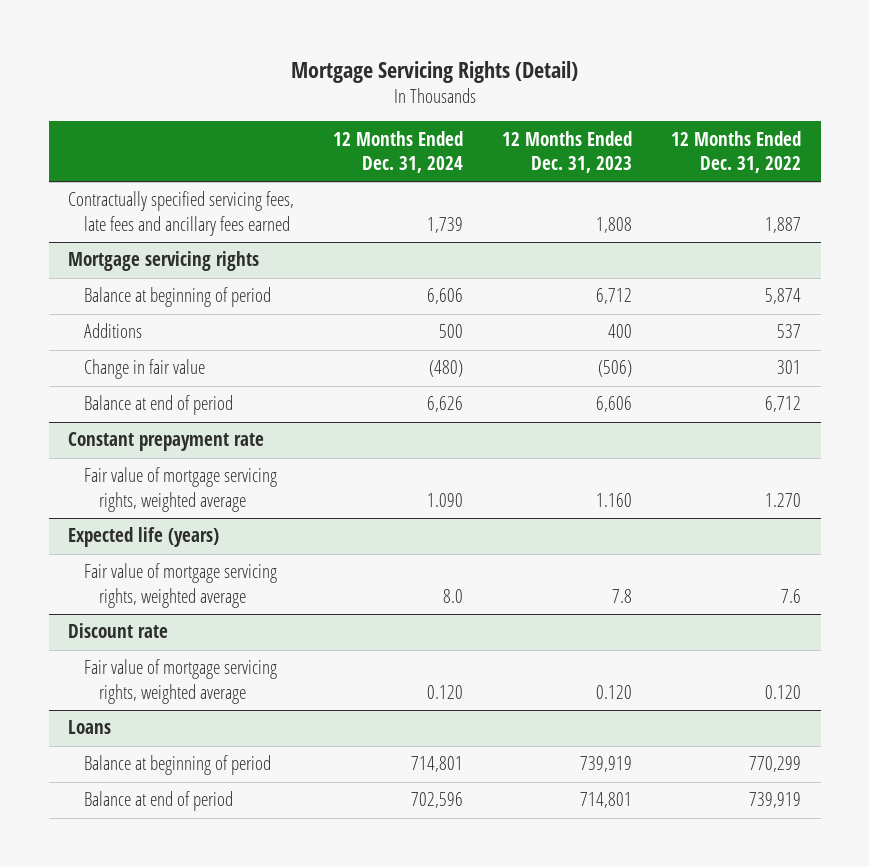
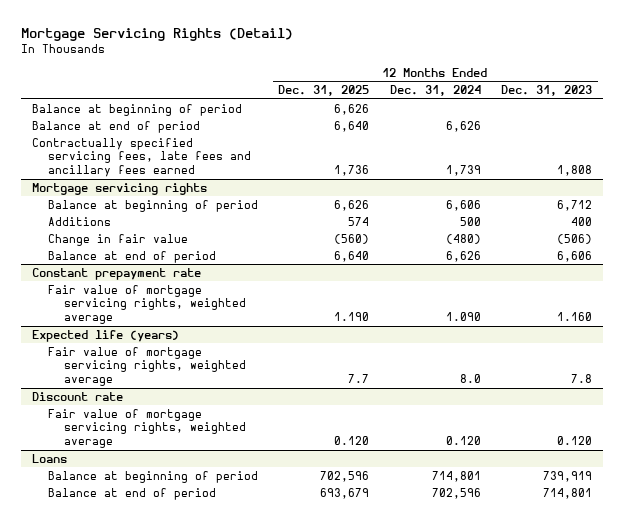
[671,130,802,173] 12 Months Ended Dec. 31, 2022 -> none
none -> [278,85,370,97] Dec. 31, 2025
none -> [31,103,242,116] Balance at beginning of period
none -> [31,120,200,133] Balance at end of period

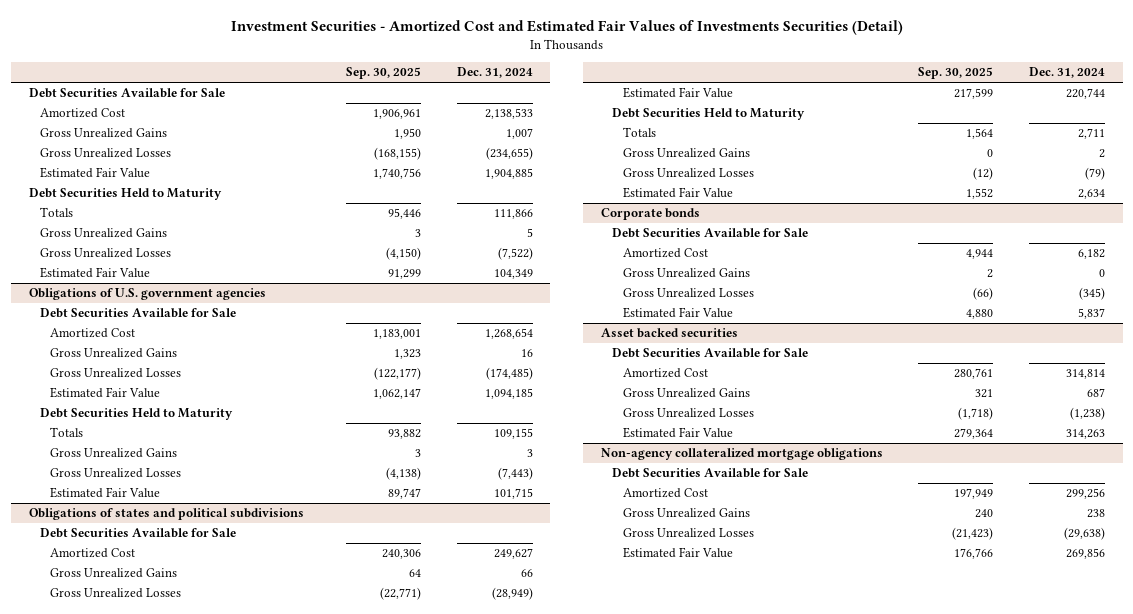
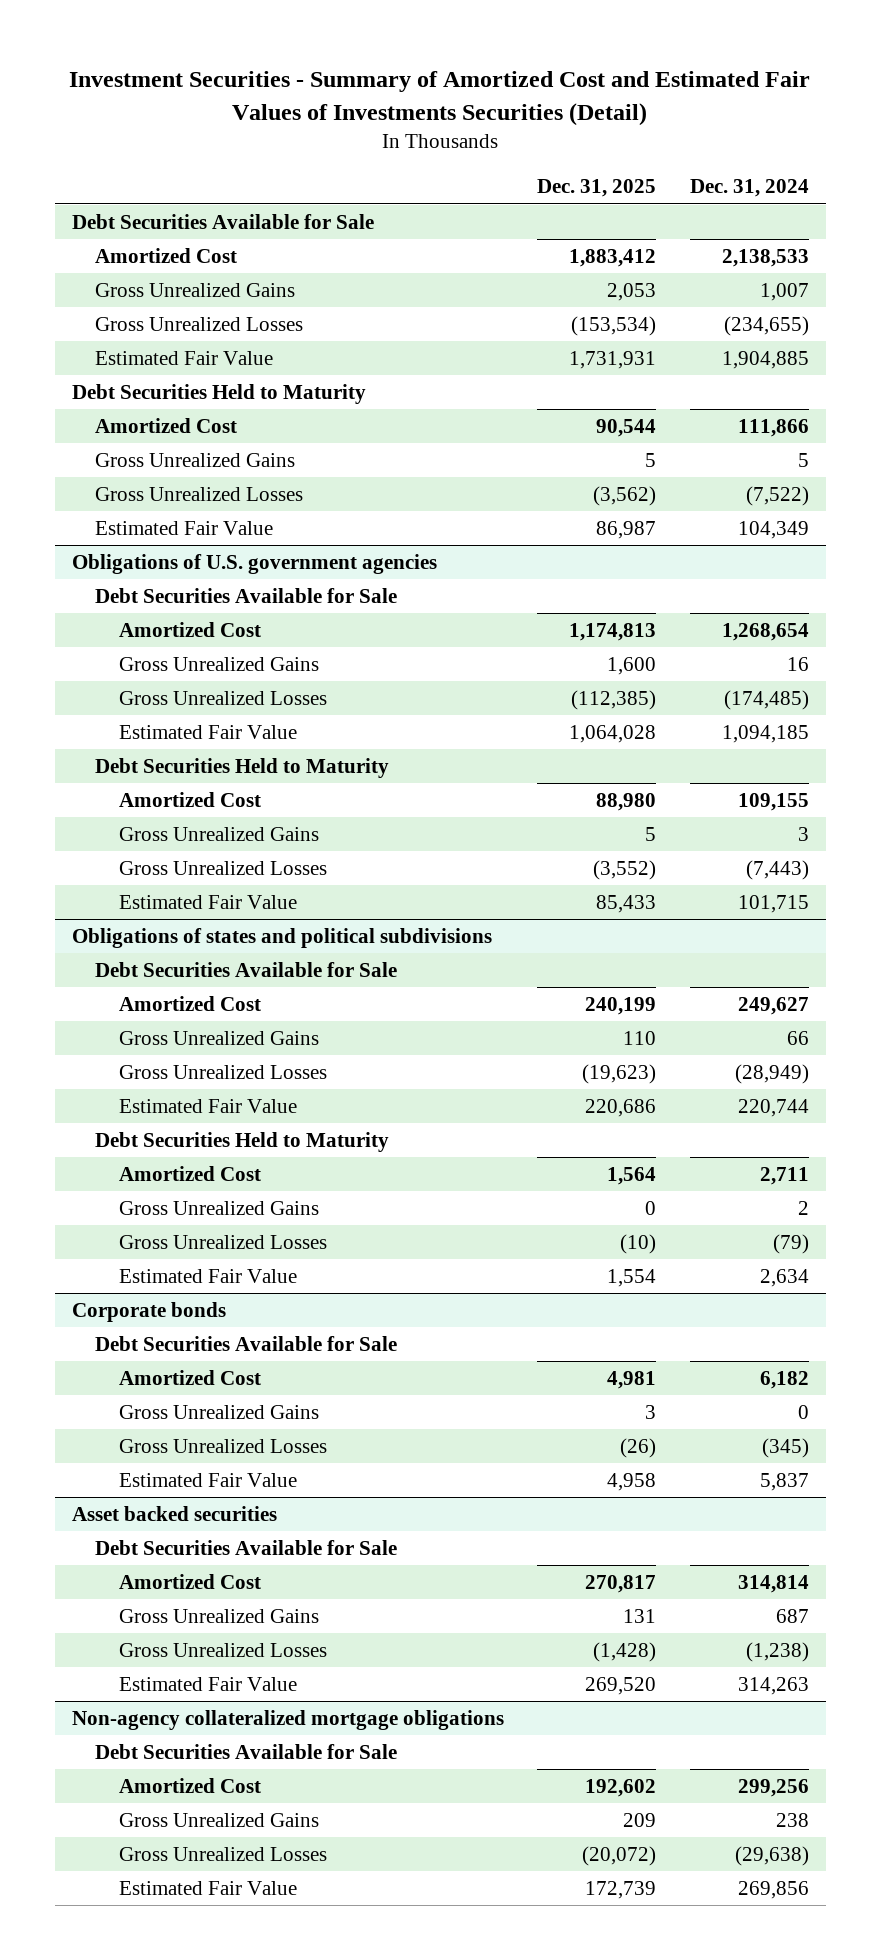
[230,20,903,36] Investment Securities - Amortized Cost and Estimated Fair Values of Investments Securities (Detail) -> [69,71,811,126] Investment Securities - Summary of Amortized Cost and Estimated Fair Values of Investments Securities (Detail)
[346,67,422,80] Sep. 30, 2025 -> none
none -> [537,179,657,198] Dec. 31, 2025
[39,207,73,218] Totals -> [95,418,238,434] Amortized Cost
[50,427,84,438] Totals -> [119,792,262,808] Amortized Cost
[622,127,656,138] Totals -> [119,1166,262,1182] Amortized Cost

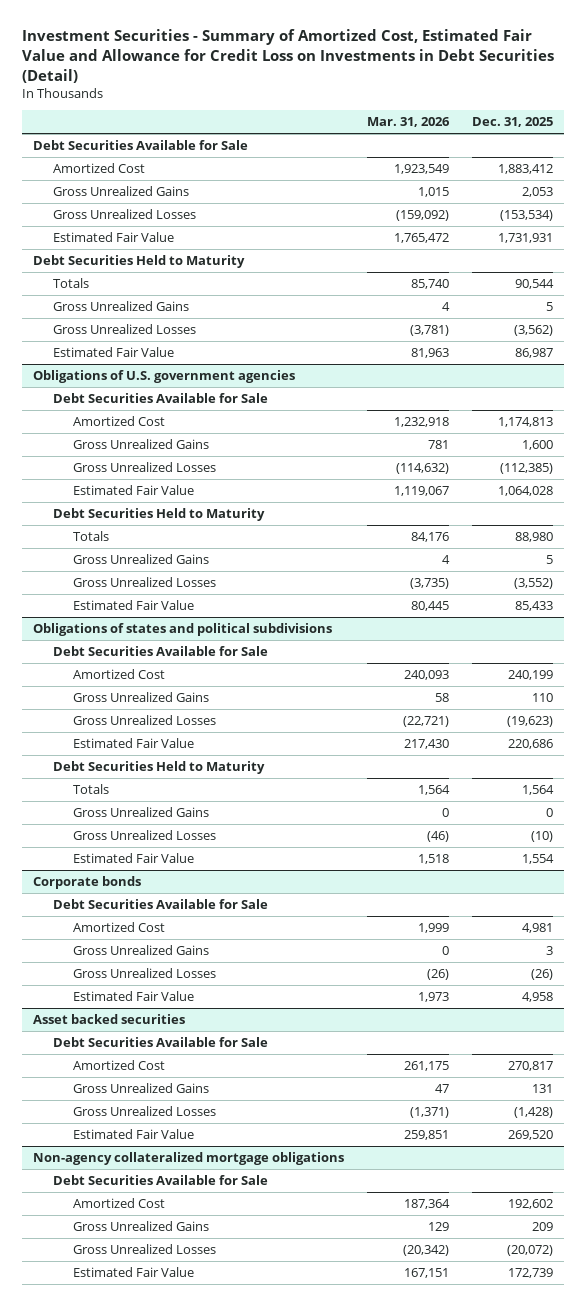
[69,71,811,126] Investment Securities - Summary of Amortized Cost and Estimated Fair Values of Investments Securities (Detail) -> [21,29,554,83] Investment Securities - Summary of Amortized Cost, Estimated Fair Value and Allowance for Credit Loss on Investments in Debt Securities (Detail)
[689,179,809,198] Dec. 31, 2024 -> none
none -> [366,117,450,128] Mar. 31, 2026
[95,418,238,434] Amortized Cost -> [53,277,90,288] Totals
[119,792,262,808] Amortized Cost -> [73,530,110,541] Totals
[119,1166,262,1182] Amortized Cost -> [73,783,110,794] Totals

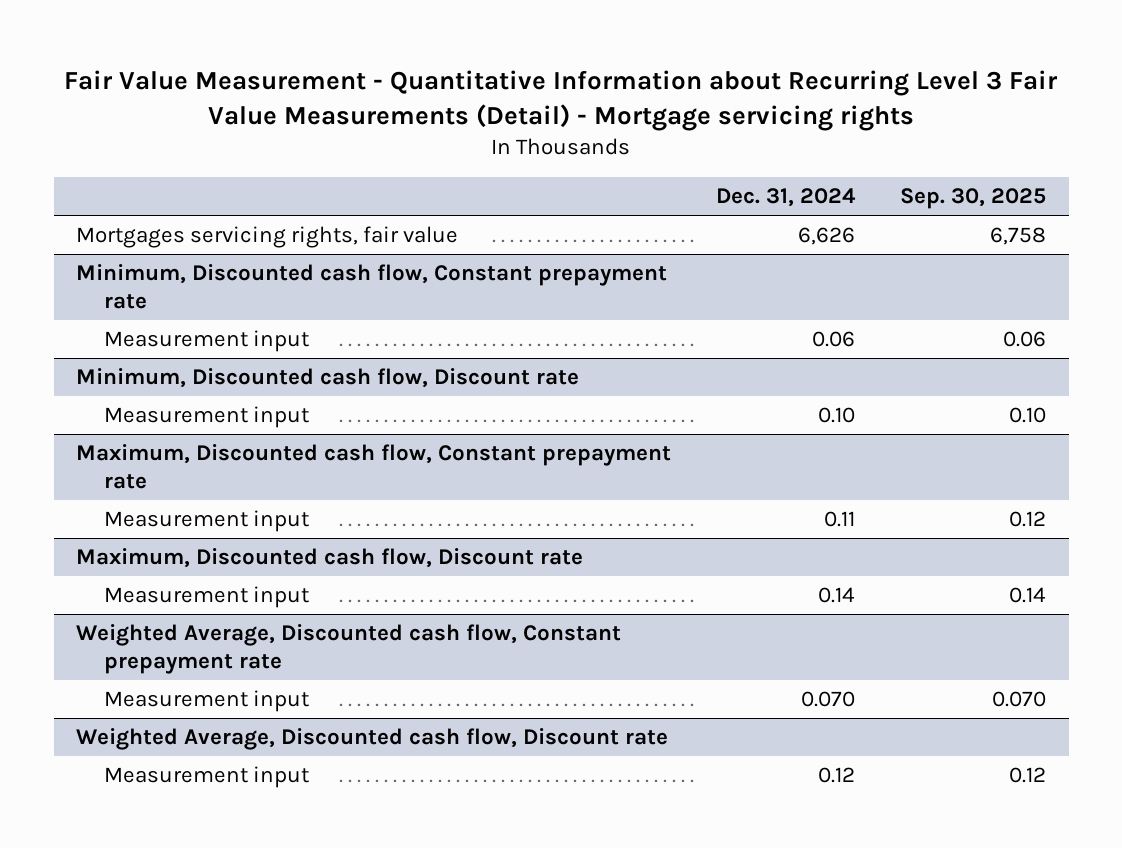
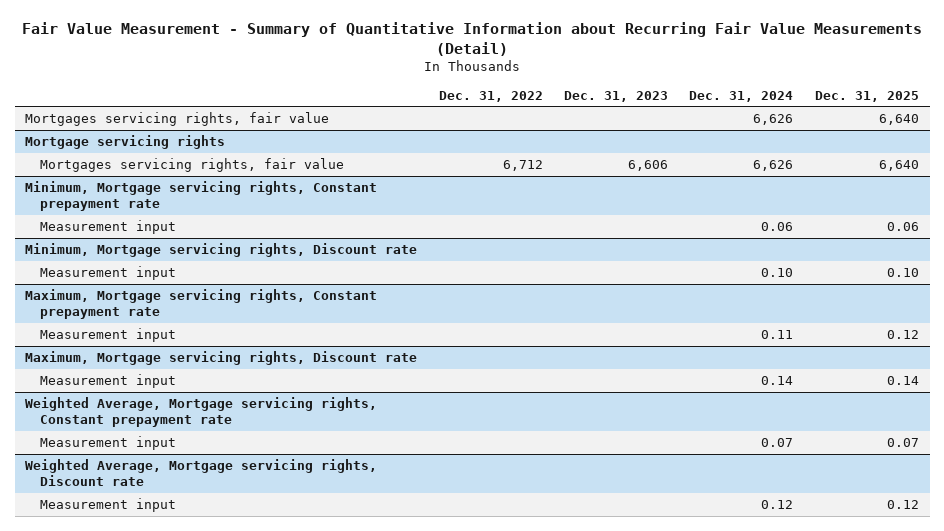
[64,69,1059,131] Fair Value Measurement - Quantitative Information about Recurring Level 3 Fair Value Measurements (Detail) - Mortgage servicing rights -> [22,22,923,56] Fair Value Measurement - Summary of Quantitative Information about Recurring Fair Value Measurements (Detail)
[900,188,1047,210] Sep. 30, 2025 -> none
none -> [438,90,543,102] Dec. 31, 2022
none -> [564,90,669,102] Dec. 31, 2023
none -> [814,90,919,102] Dec. 31, 2025
[76,264,668,310] Minimum, Discounted cash flow, Constant prepayment rate -> none
none -> [25,134,226,149] Mortgage servicing rights
none -> [39,157,344,172] Mortgages servicing rights, fair value
none -> [25,180,378,212] Minimum, Mortgage servicing rights, Constant prepayment rate
[76,368,580,389] Minimum, Discounted cash flow, Discount rate -> none
none -> [25,242,418,257] Minimum, Mortgage servicing rights, Discount rate
[76,444,672,490] Maximum, Discounted cash flow, Constant prepayment rate -> none
none -> [25,288,378,320] Maximum, Mortgage servicing rights, Constant prepayment rate
[76,548,584,569] Maximum, Discounted cash flow, Discount rate -> none
none -> [25,350,418,365] Maximum, Mortgage servicing rights, Discount rate
[76,624,622,675] Weighted Average, Discounted cash flow, Constant prepayment rate -> none
[76,728,669,751] Weighted Average, Discounted cash flow, Discount rate -> none
none -> [25,396,378,428] Weighted Average, Mortgage servicing rights, Constant prepayment rate
[801,691,856,708] 0.070 -> [761,437,794,447] 0.07
none -> [25,458,378,487] Weighted Average, Mortgage servicing rights, Discount rate

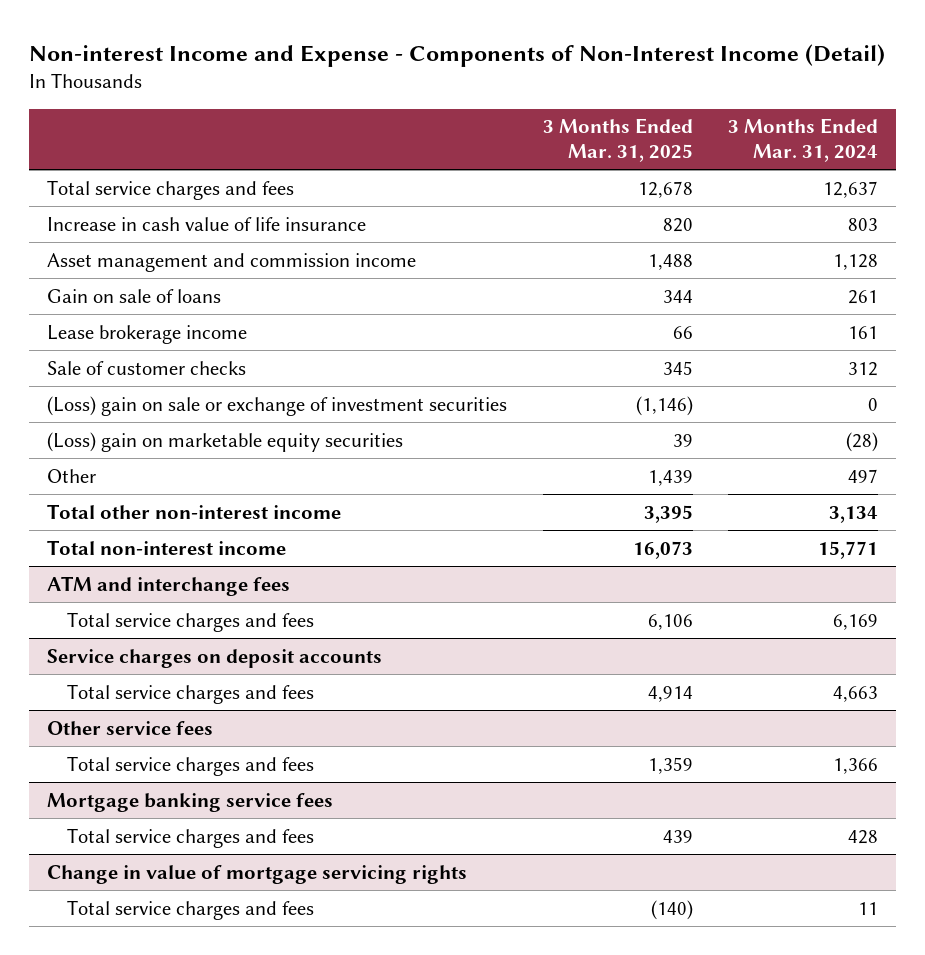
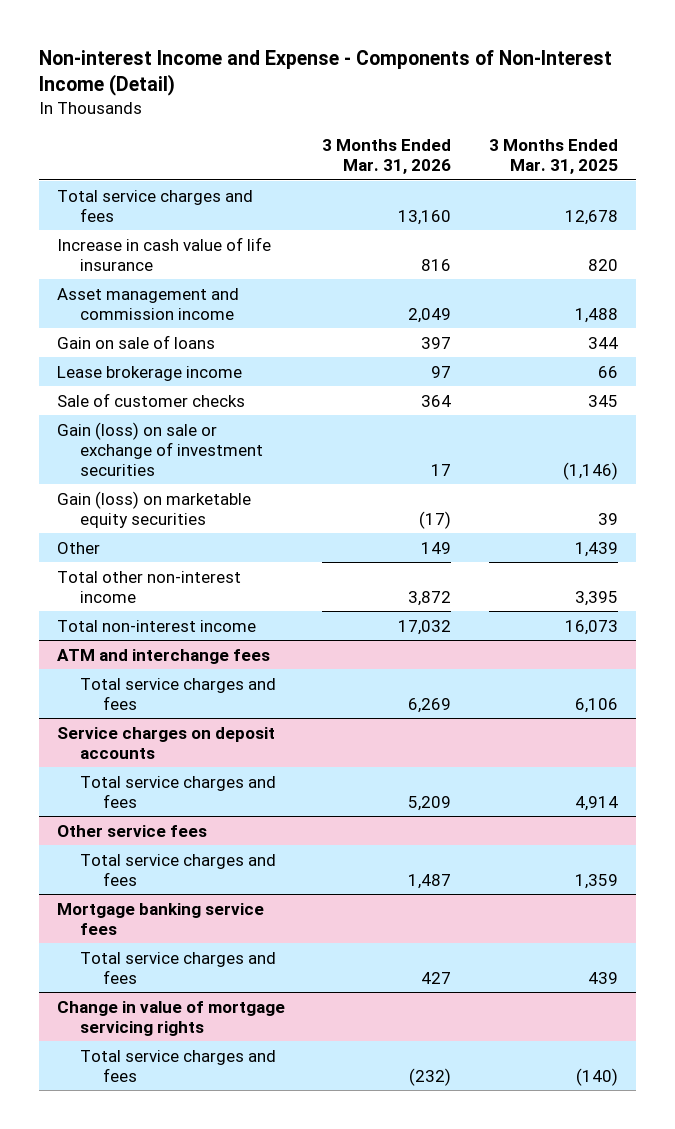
[728,118,879,162] 3 Months Ended Mar. 31, 2024 -> none
none -> [322,139,452,175] 3 Months Ended Mar. 31, 2026
[47,395,508,416] (Loss) gain on sale or exchange of investment securities -> [57,421,263,476] Gain (loss) on sale or exchange of investment securities
[47,431,404,452] (Loss) gain on marketable equity securities -> [57,490,252,528] Gain (loss) on marketable equity securities

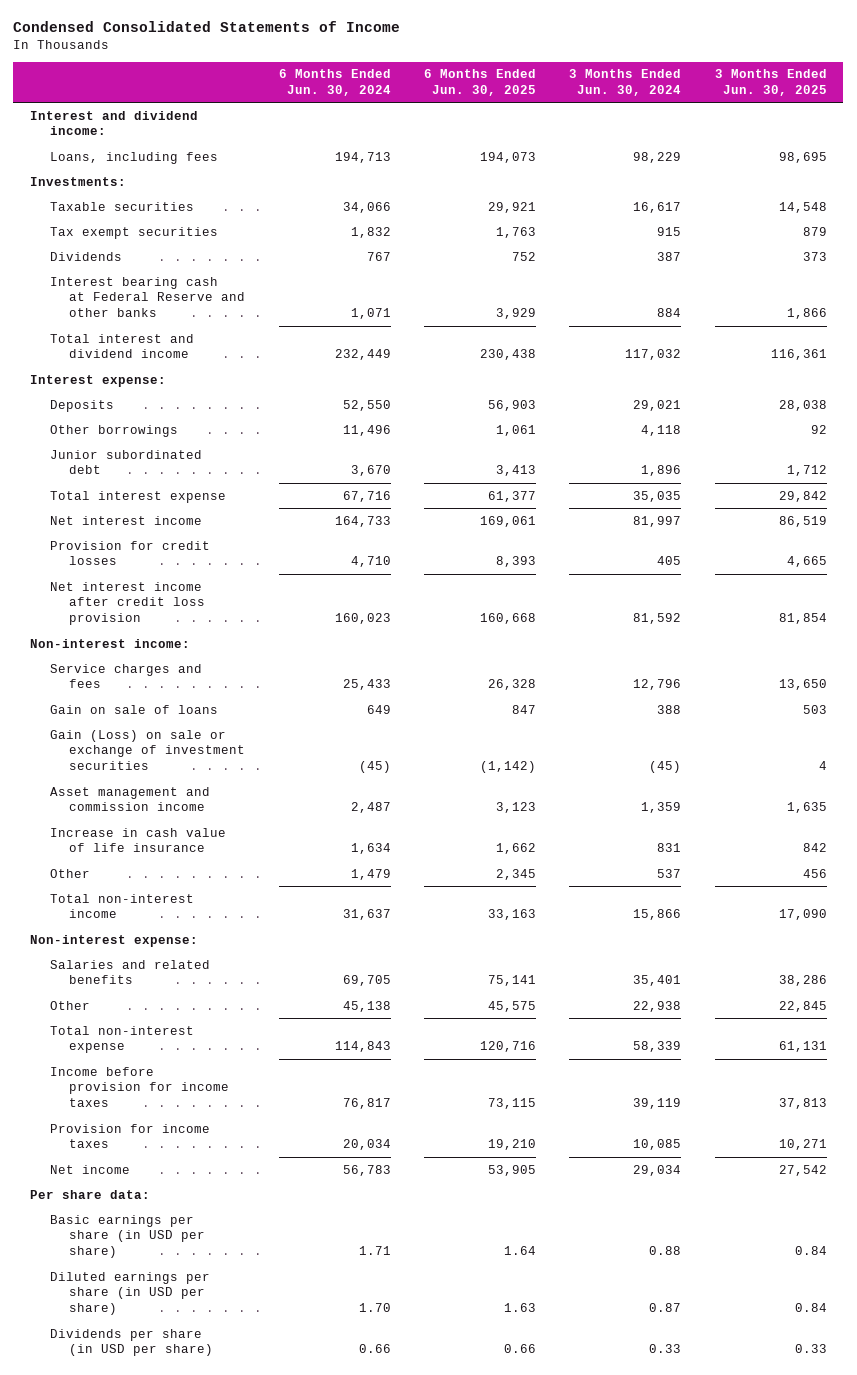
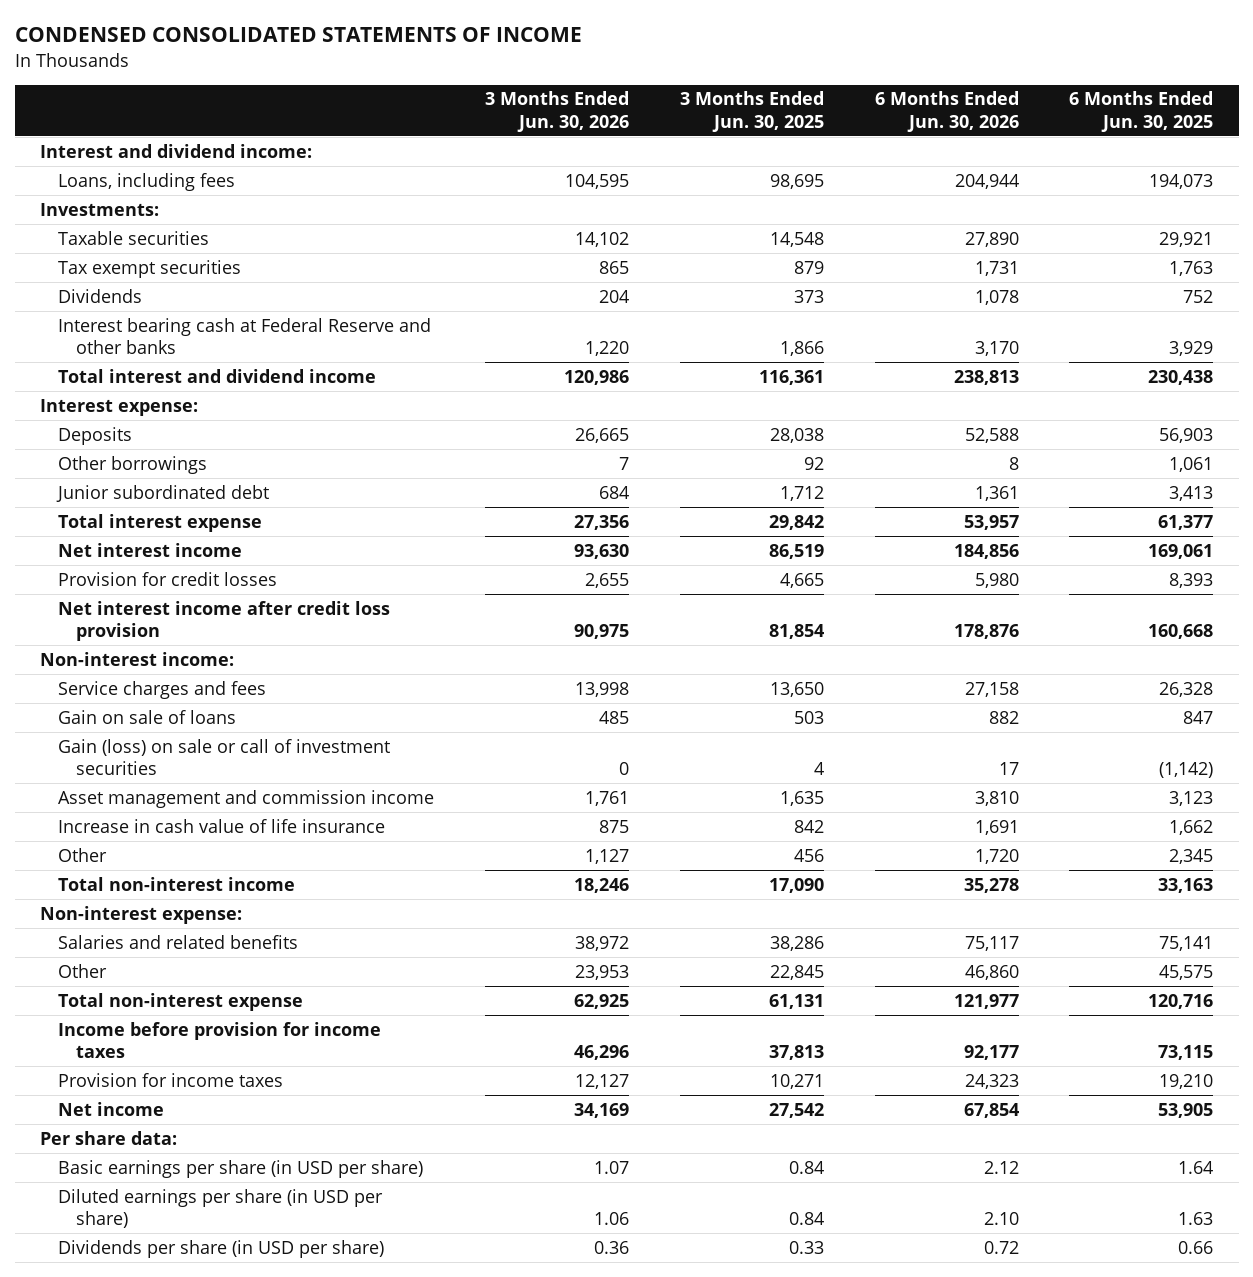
[13,21,401,33] Condensed Consolidated Statements of Income -> [14,27,582,43] CONDENSED CONSOLIDATED STATEMENTS OF INCOME
[278,69,391,97] 6 Months Ended Jun. 30, 2024 -> none
[569,69,682,97] 3 Months Ended Jun. 30, 2024 -> none
none -> [484,91,629,132] 3 Months Ended Jun. 30, 2026
none -> [874,91,1019,132] 6 Months Ended Jun. 30, 2026
[49,729,246,771] Gain (Loss) on sale or exchange of investment securities -> [57,738,390,776] Gain (loss) on sale or call of investment securities

